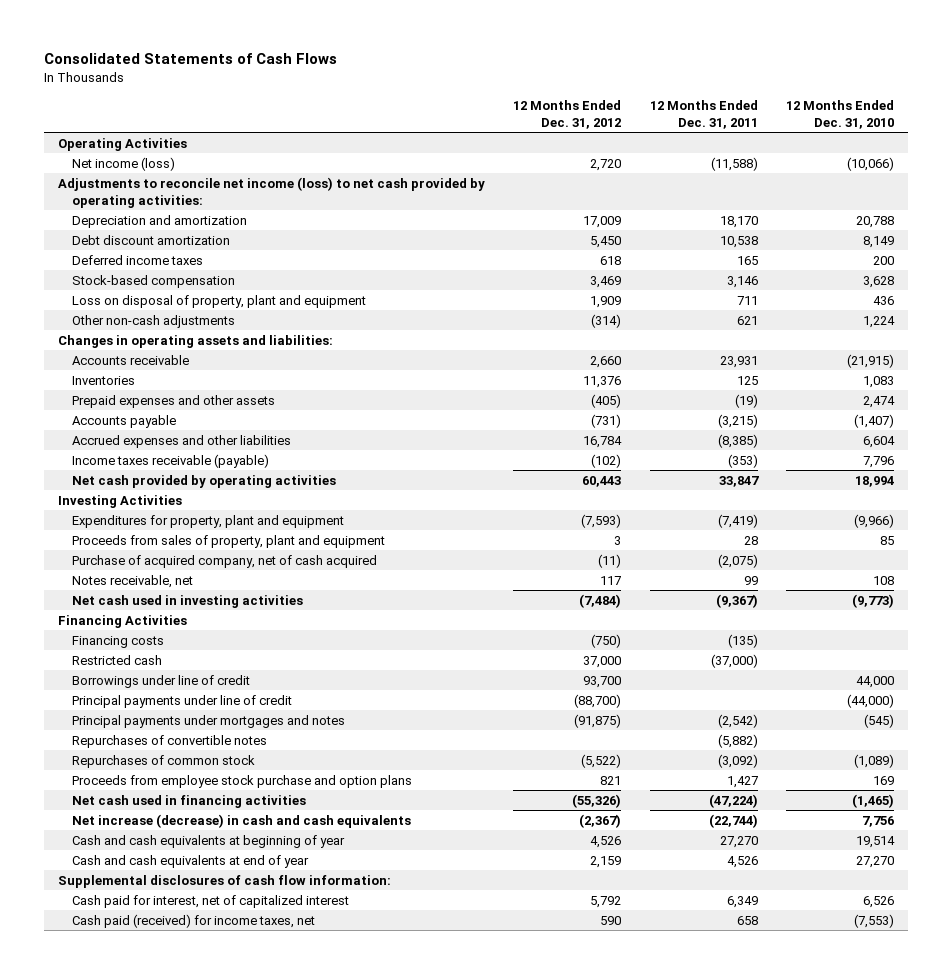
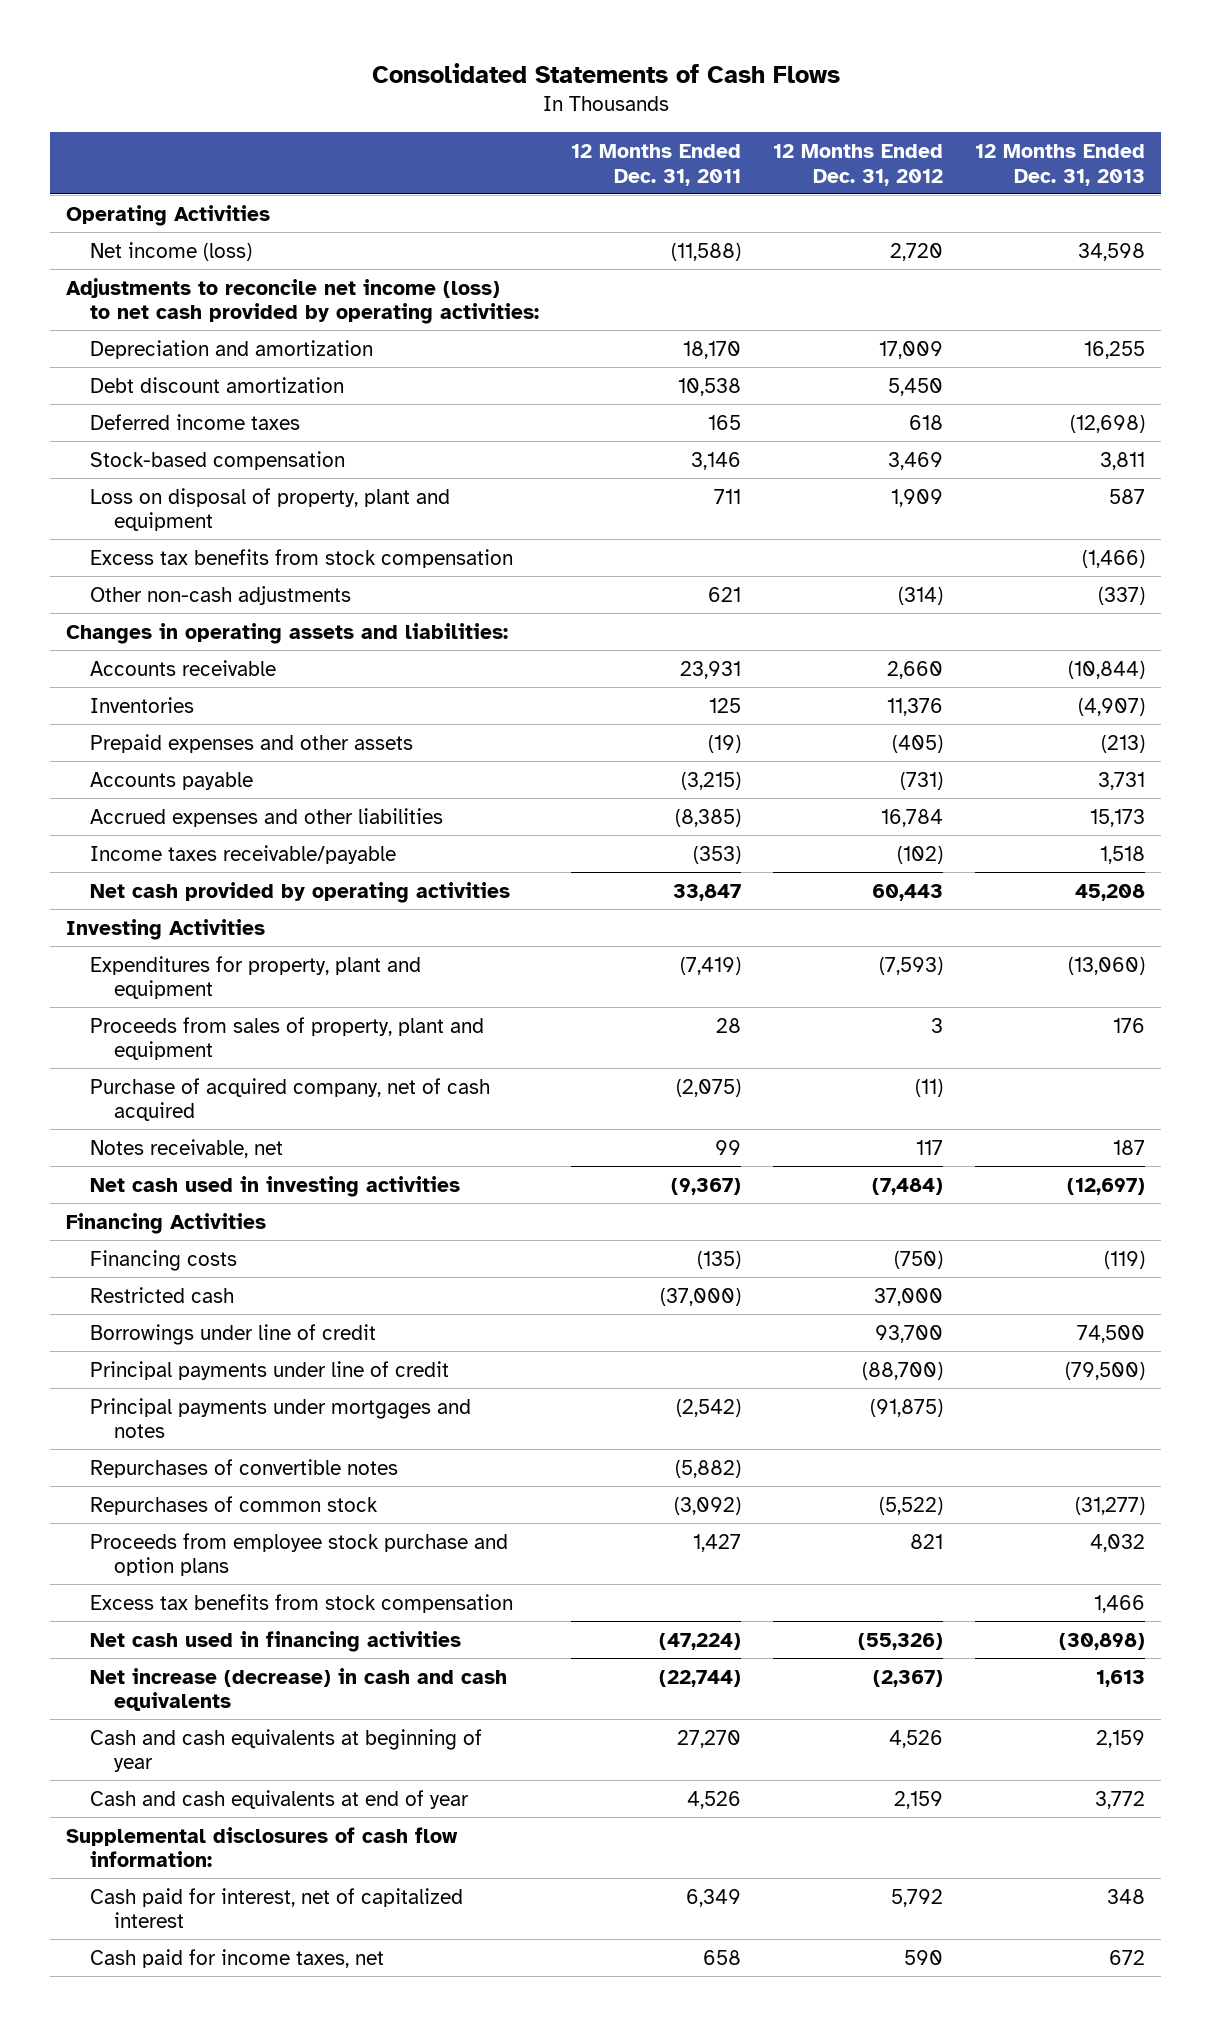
[786,99,895,129] 12 Months Ended Dec. 31, 2010 -> none
none -> [975,143,1146,186] 12 Months Ended Dec. 31, 2013
none -> [89,548,513,568] Excess tax benefits from stock compensation
[71,453,269,468] Income taxes receivable (payable) -> [89,844,396,864] Income taxes receivable/payable
none -> [89,1593,513,1613] Excess tax benefits from stock compensation
[71,913,315,928] Cash paid (received) for income taxes, net -> [89,1948,384,1968] Cash paid for income taxes, net

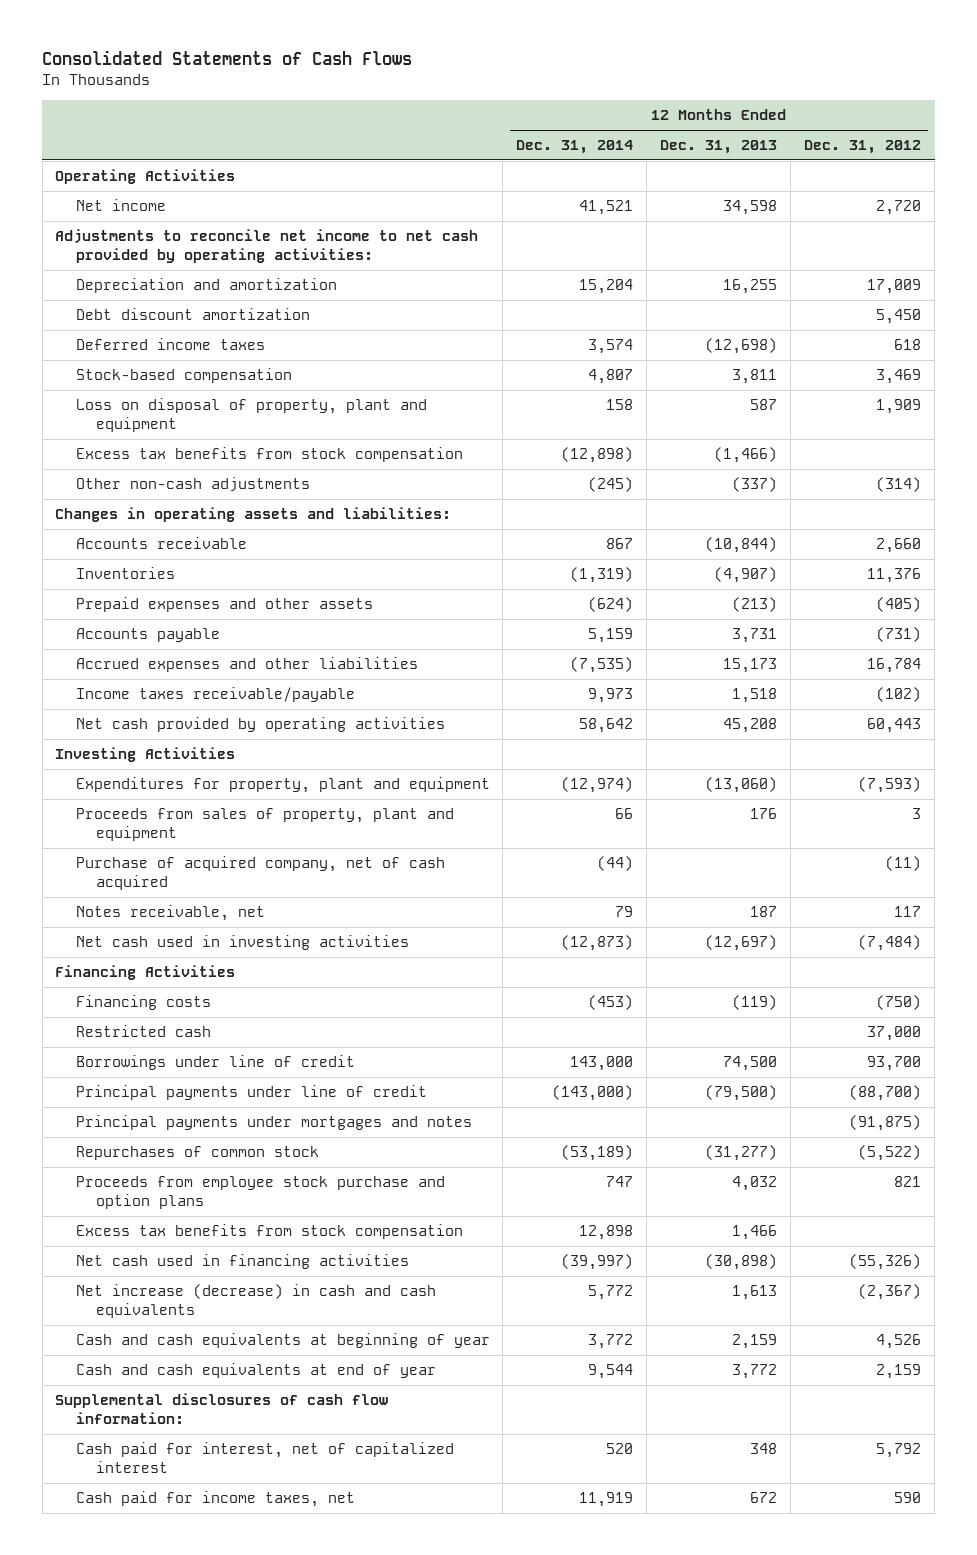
[570,143,741,186] 12 Months Ended Dec. 31, 2011 -> none
none -> [516,140,634,155] Dec. 31, 2014
[89,241,252,261] Net income (loss) -> [75,199,166,212] Net income
[65,277,539,325] Adjustments to reconcile net income (loss) to net cash provided by operating activities: -> [55,229,479,264] Adjustments to reconcile net income to net cash provided by operating activities:
[89,1458,398,1478] Repurchases of convertible notes -> none

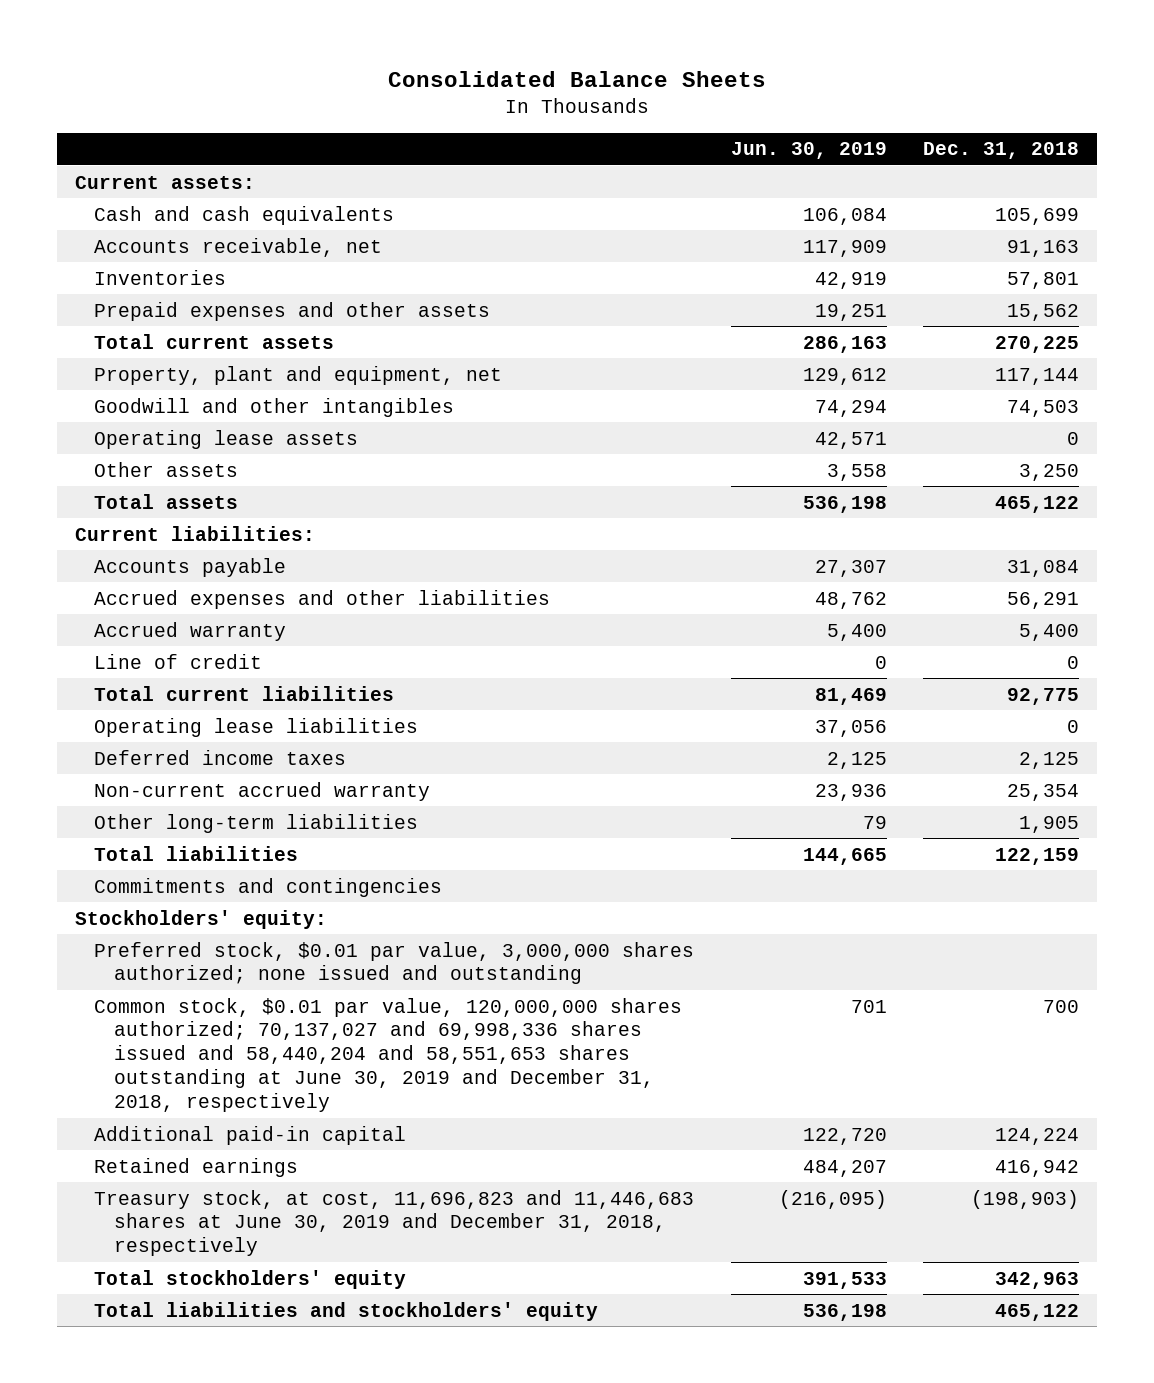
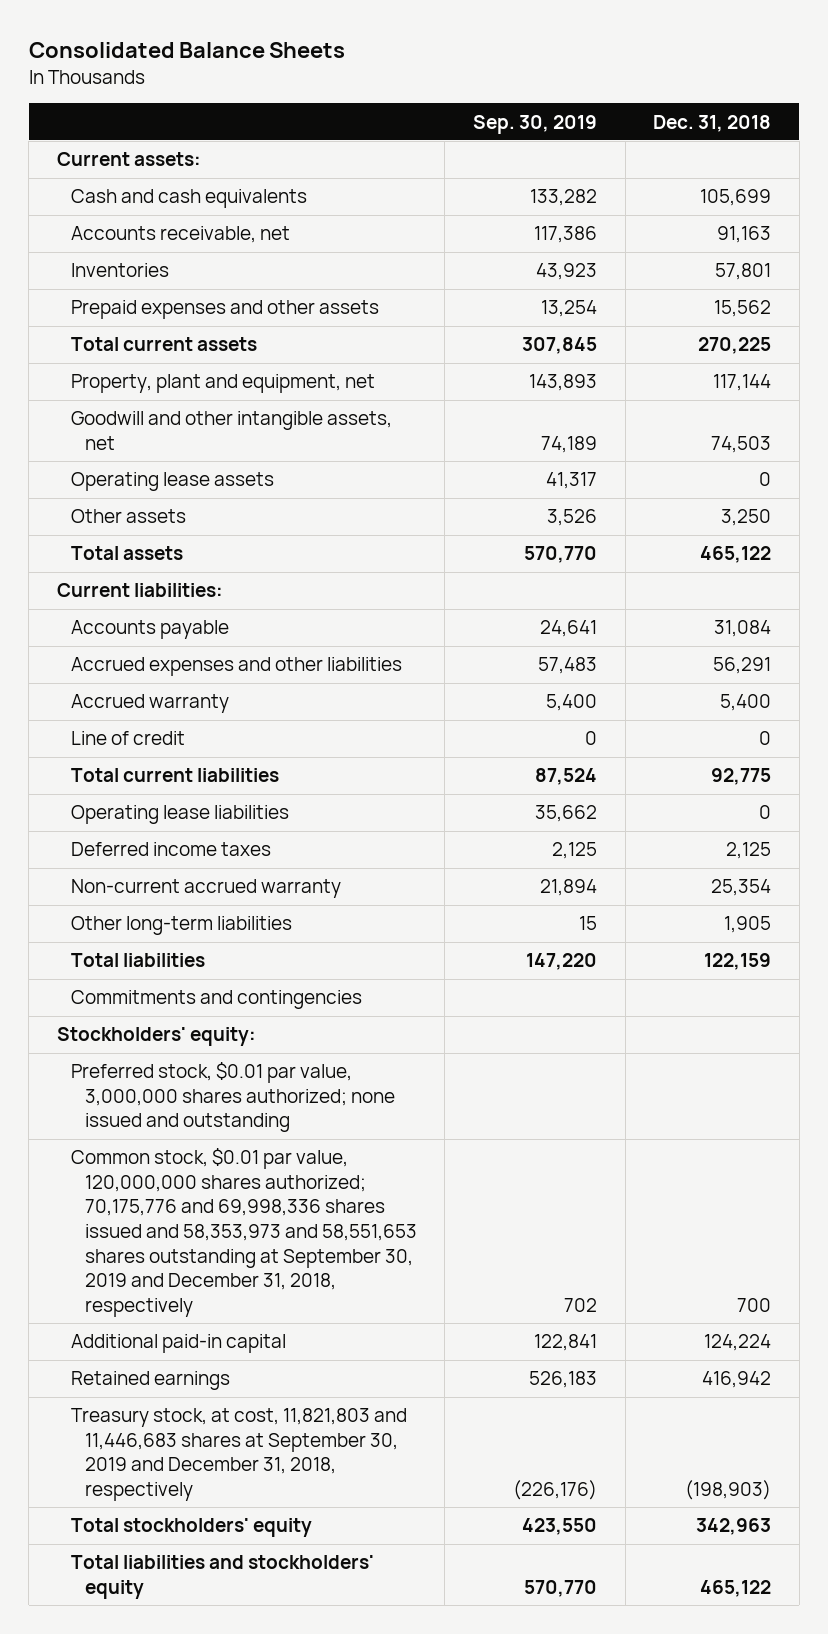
[730,142,887,160] Jun. 30, 2019 -> none
none -> [473,114,598,134] Sep. 30, 2019
[94,397,455,417] Goodwill and other intangibles -> [70,411,392,450] Goodwill and other intangible assets, net
[94,997,683,1113] Common stock, $0.01 par value, 120,000,000 shares authorized; 70,137,027 and 69,998,336 shares issued and 58,440,204 and 58,551,653 shares outstanding at June 30, 2019 and December 31, 2018, respectively -> [70,1148,417,1317] Common stock, $0.01 par value, 120,000,000 shares authorized; 70,175,776 and 69,998,336 shares issued and 58,353,973 and 58,551,653 shares outstanding at September 30, 2019 and December 31, 2018, respectively
[94,1189,695,1257] Treasury stock, at cost, 11,696,823 and 11,446,683 shares at June 30, 2019 and December 31, 2018, respectively -> [70,1408,407,1501] Treasury stock, at cost, 11,821,803 and 11,446,683 shares at September 30, 2019 and December 31, 2018, respectively

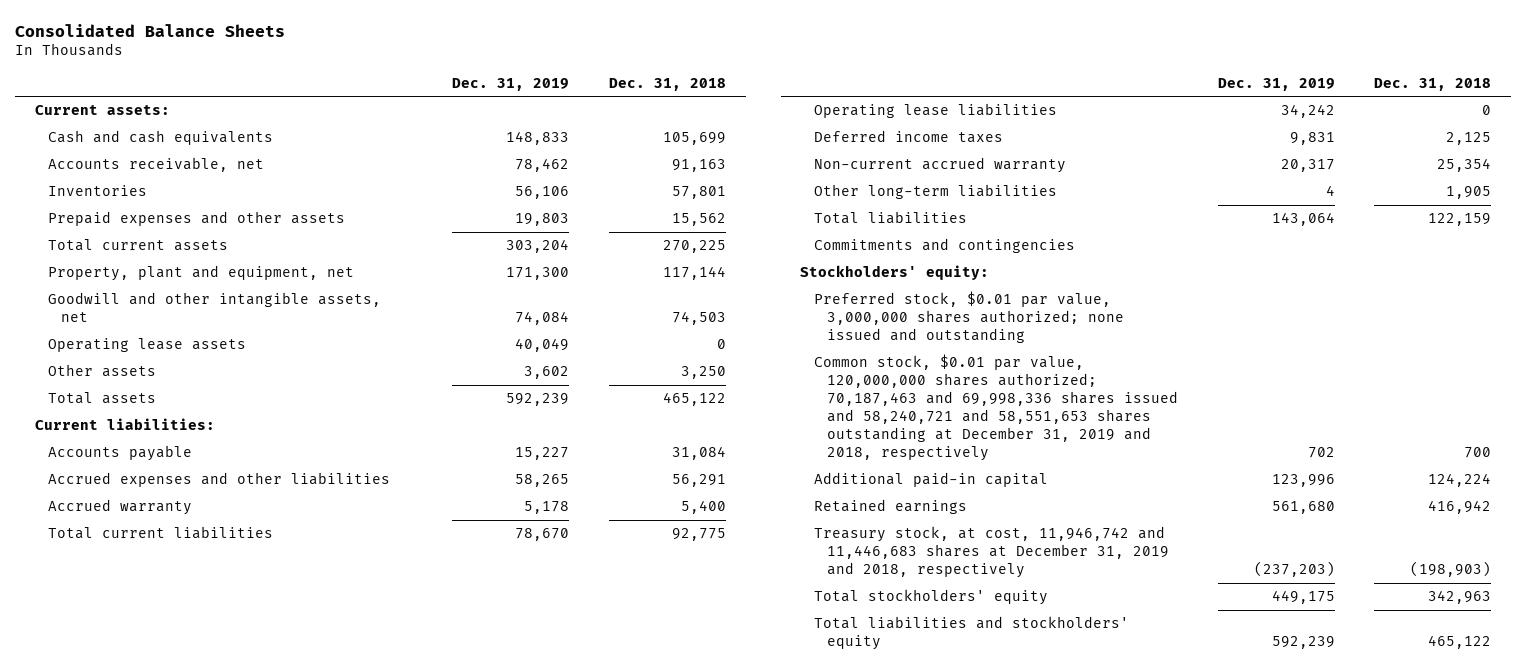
[473,114,598,134] Sep. 30, 2019 -> none
none -> [452,77,570,91] Dec. 31, 2019
[70,731,185,746] Line of credit -> none
[70,1148,417,1317] Common stock, $0.01 par value, 120,000,000 shares authorized; 70,175,776 and 69,998,336 shares issued and 58,353,973 and 58,551,653 shares outstanding at September 30, 2019 and December 31, 2018, respectively -> [813,354,1178,462] Common stock, $0.01 par value, 120,000,000 shares authorized; 70,187,463 and 69,998,336 shares issued and 58,240,721 and 58,551,653 shares outstanding at December 31, 2019 and 2018, respectively
[70,1408,407,1501] Treasury stock, at cost, 11,821,803 and 11,446,683 shares at September 30, 2019 and December 31, 2018, respectively -> [813,526,1169,579] Treasury stock, at cost, 11,946,742 and 11,446,683 shares at December 31, 2019 and 2018, respectively

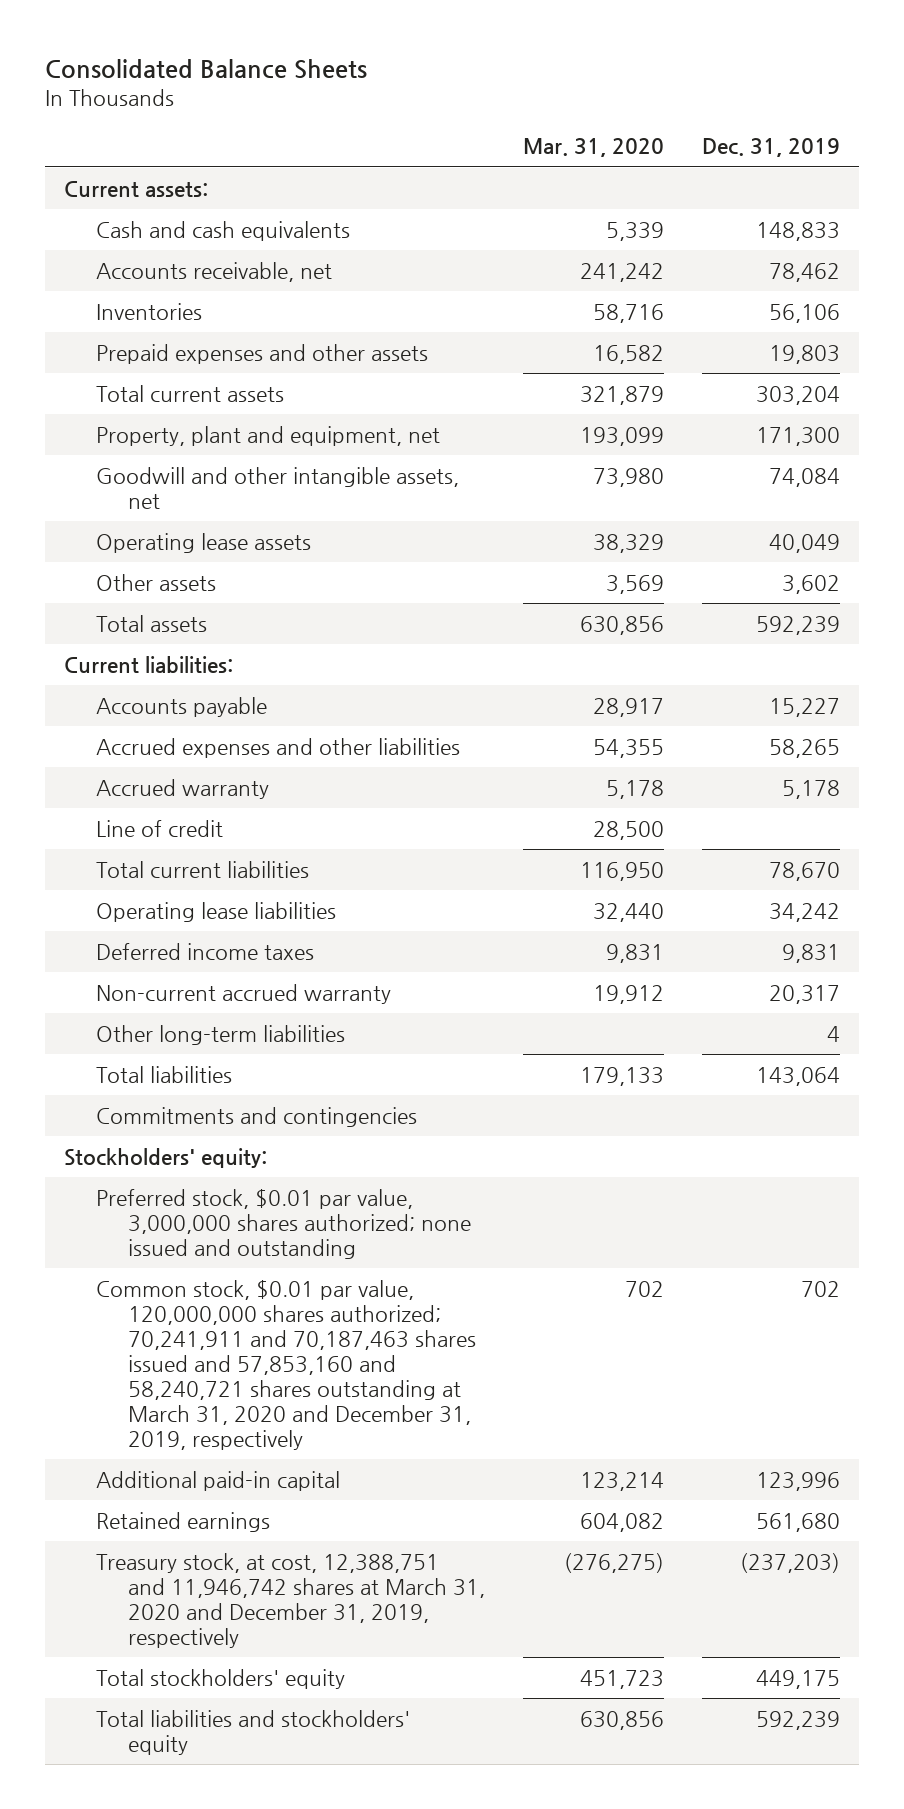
[608,77,726,91] Dec. 31, 2018 -> none
none -> [523,138,665,158] Mar. 31, 2020
none -> [95,819,223,837] Line of credit
[813,354,1178,462] Common stock, $0.01 par value, 120,000,000 shares authorized; 70,187,463 and 69,998,336 shares issued and 58,240,721 and 58,551,653 shares outstanding at December 31, 2019 and 2018, respectively -> [95,1279,477,1451] Common stock, $0.01 par value, 120,000,000 shares authorized; 70,241,911 and 70,187,463 shares issued and 57,853,160 and 58,240,721 shares outstanding at March 31, 2020 and December 31, 2019, respectively
[813,526,1169,579] Treasury stock, at cost, 11,946,742 and 11,446,683 shares at December 31, 2019 and 2018, respectively -> [95,1552,486,1648] Treasury stock, at cost, 12,388,751 and 11,946,742 shares at March 31, 2020 and December 31, 2019, respectively

